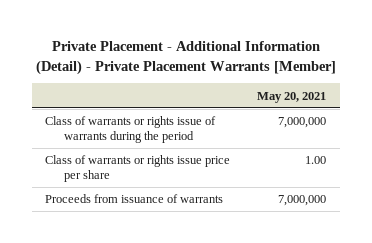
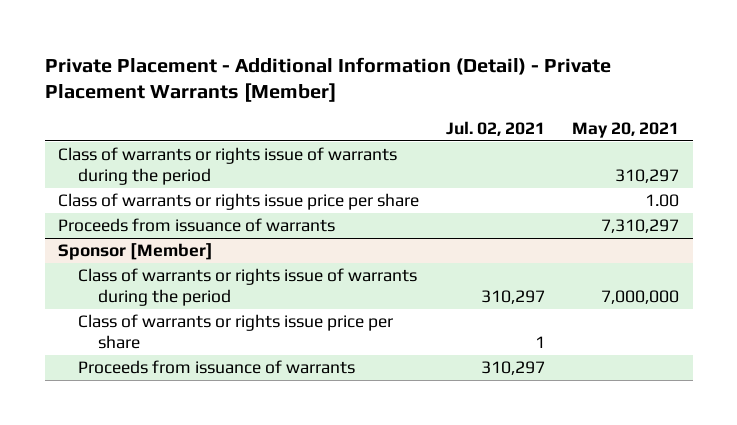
none -> [446,120,546,136] Jul. 02, 2021
[278,117,327,129] 7,000,000 -> [615,169,680,184] 310,297
[278,195,327,207] 7,000,000 -> [601,219,680,234] 7,310,297
none -> [58,243,214,261] Sponsor [Member]
none -> [78,268,418,307] Class of warrants or rights issue of warrants during the period
none -> [78,314,394,350] Class of warrants or rights issue price per share
none -> [78,360,356,375] Proceeds from issuance of warrants

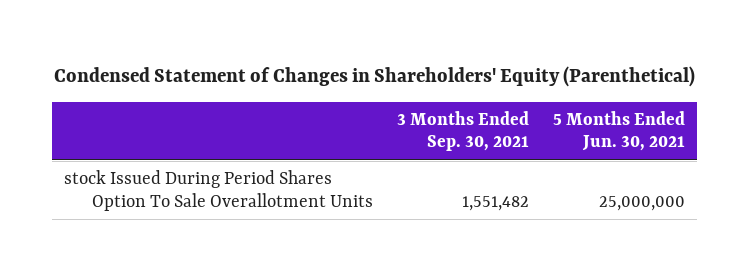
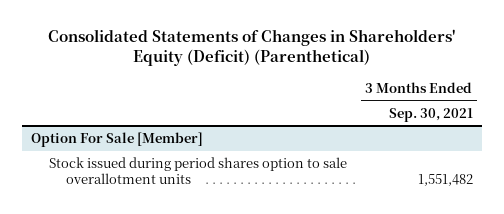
[53,66,695,88] Condensed Statement of Changes in Shareholders' Equity (Parenthetical) -> [48,29,457,67] Consolidated Statements of Changes in Shareholders' Equity (Deficit) (Parenthetical)
[553,110,686,152] 5 Months Ended Jun. 30, 2021 -> none
none -> [31,132,204,148] Option For Sale [Member]
[64,170,374,211] stock Issued During Period Shares Option To Sale Overallotment Units -> [48,157,347,185] Stock issued during period shares option to sale overallotment units

